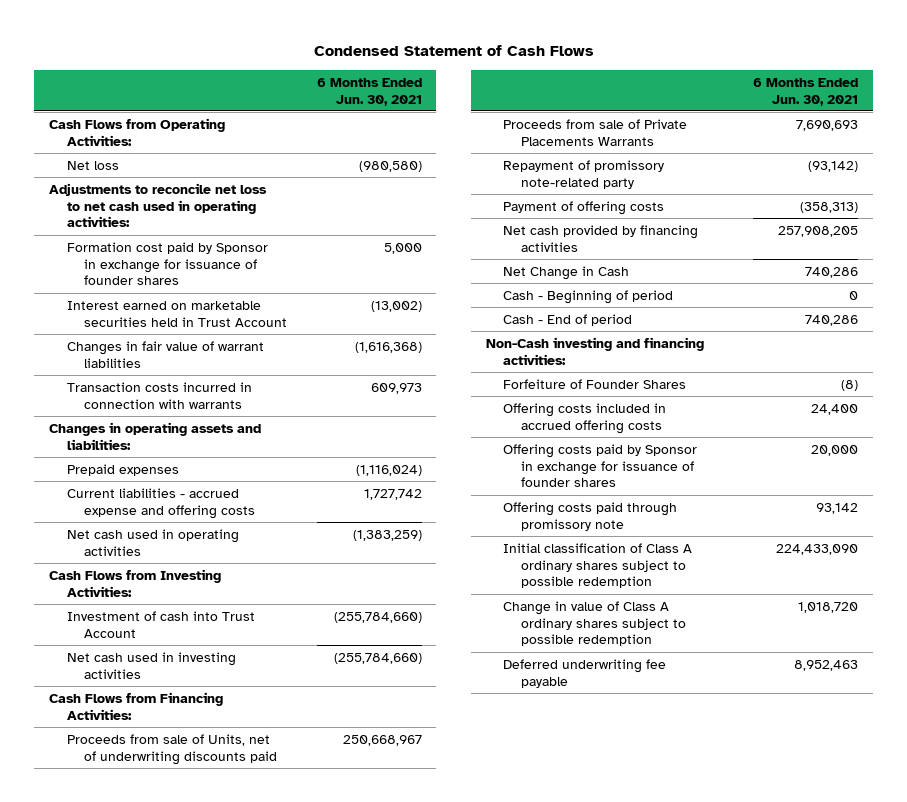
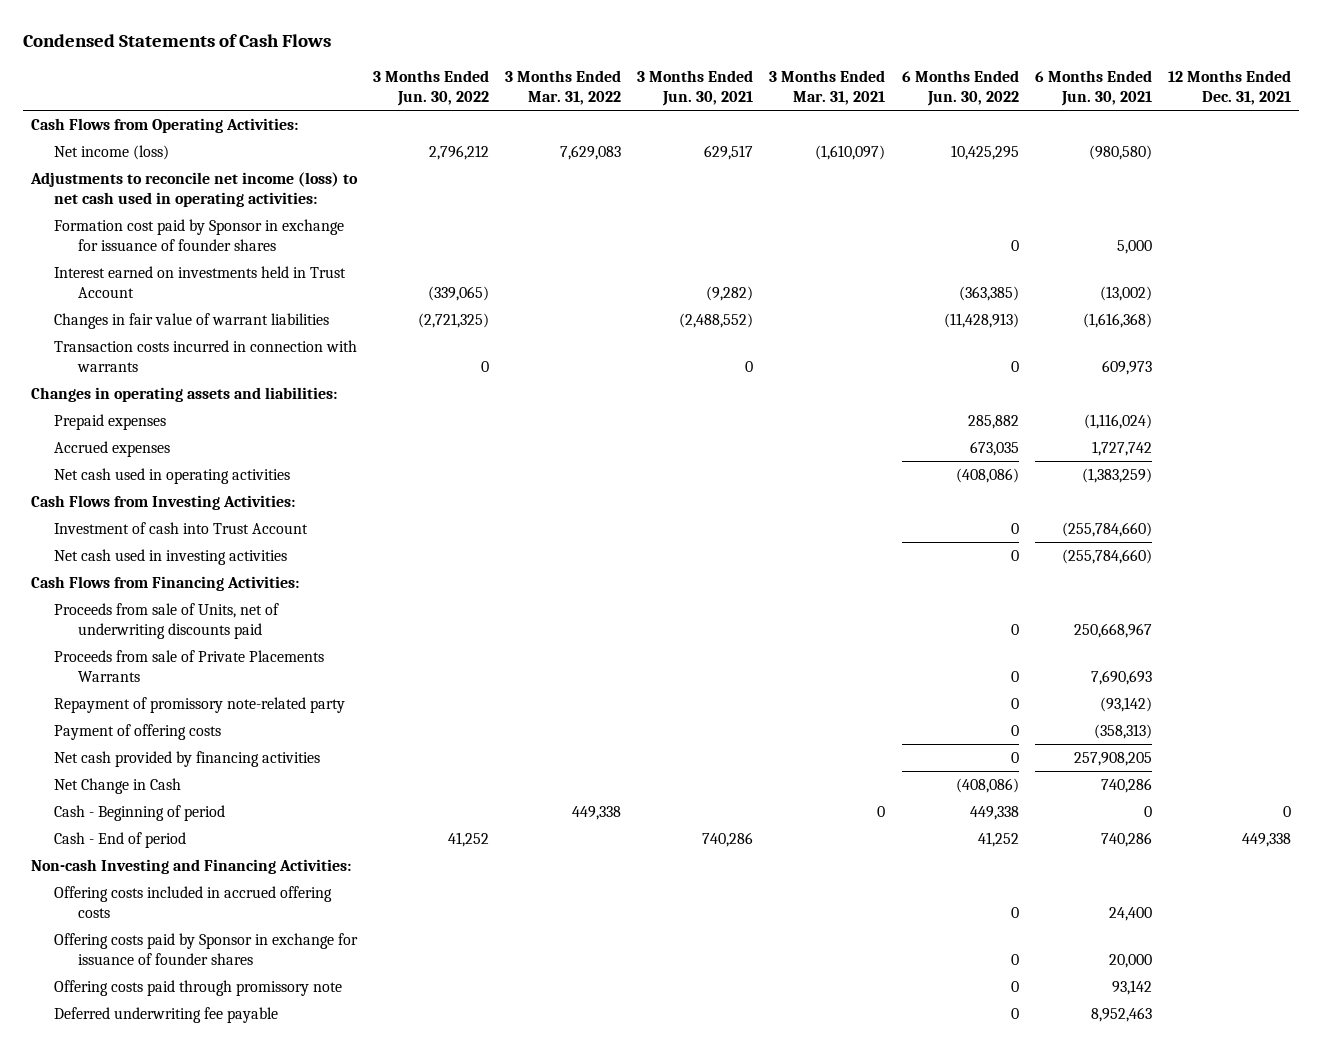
[313,45,594,57] Condensed Statement of Cash Flows -> [22,34,331,48] Condensed Statements of Cash Flows
none -> [373,70,490,107] 3 Months Ended Jun. 30, 2022
none -> [505,70,622,106] 3 Months Ended Mar. 31, 2022
none -> [637,70,754,107] 3 Months Ended Jun. 30, 2021
none -> [769,70,886,106] 3 Months Ended Mar. 31, 2021
none -> [901,70,1019,107] 6 Months Ended Jun. 30, 2022
none -> [1167,70,1291,106] 12 Months Ended Dec. 31, 2021
[66,160,119,170] Net loss -> [54,144,170,160] Net income (loss)
[49,182,268,228] Adjustments to reconcile net loss to net cash used in operating activities: -> [29,171,358,208] Adjustments to reconcile net income (loss) to net cash used in operating activities:
[66,300,288,327] Interest earned on marketable securities held in Trust Account -> [54,265,347,299] Interest earned on investments held in Trust Account
[66,487,256,519] Current liabilities - accrued expense and offering costs -> [54,440,171,457] Accrued expenses
[503,378,687,389] Forfeiture of Founder Shares -> none
[485,336,704,365] Non-Cash investing and financing activities: -> [30,858,351,874] Non-cash Investing and Financing Activities:
[503,542,693,589] Initial classification of Class A ordinary shares subject to possible redemption -> none
[503,600,686,647] Change in value of Class A ordinary shares subject to possible redemption -> none

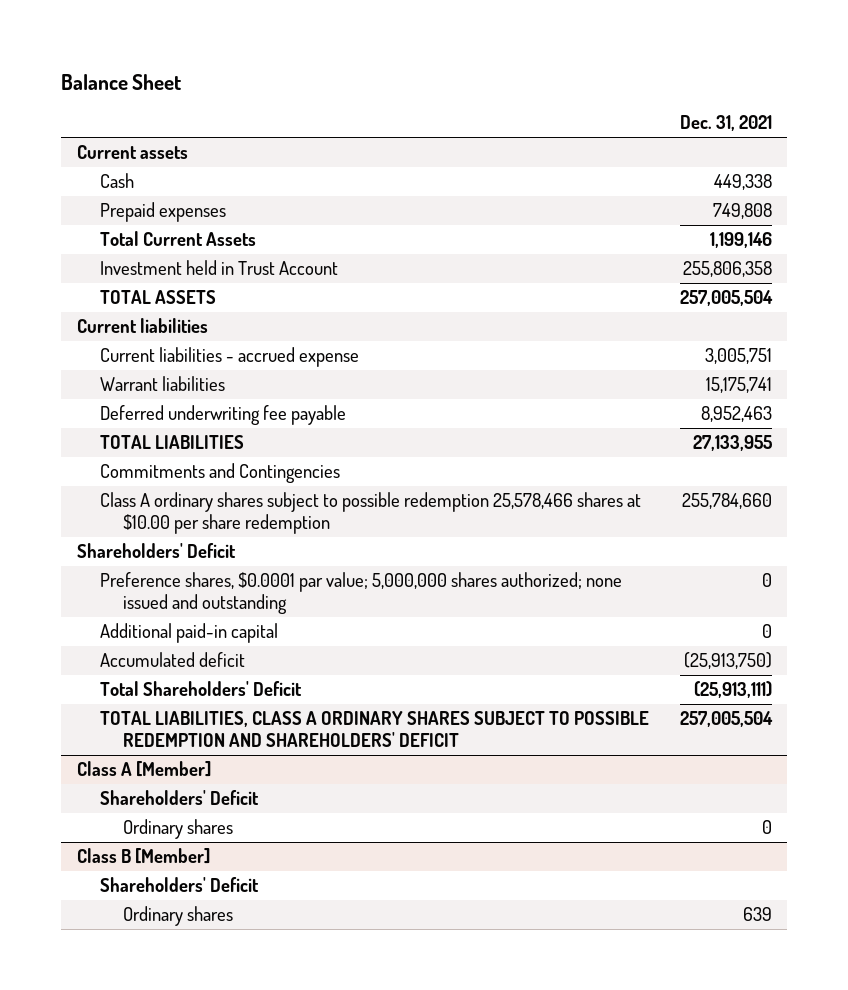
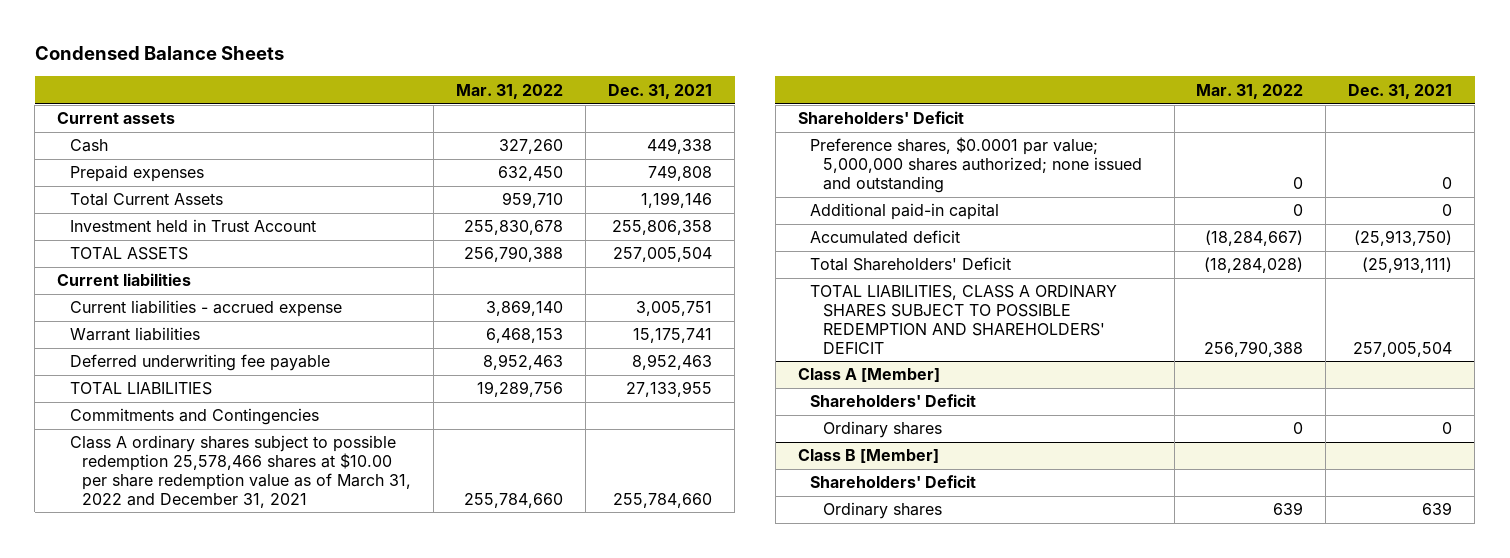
[61,73,182,90] Balance Sheet -> [34,46,284,61] Condensed Balance Sheets
none -> [456,83,564,99] Mar. 31, 2022
[99,492,641,534] Class A ordinary shares subject to possible redemption 25,578,466 shares at $10.00 per share redemption -> [69,435,412,508] Class A ordinary shares subject to possible redemption 25,578,466 shares at $10.00 per share redemption value as of March 31, 2022 and December 31, 2021

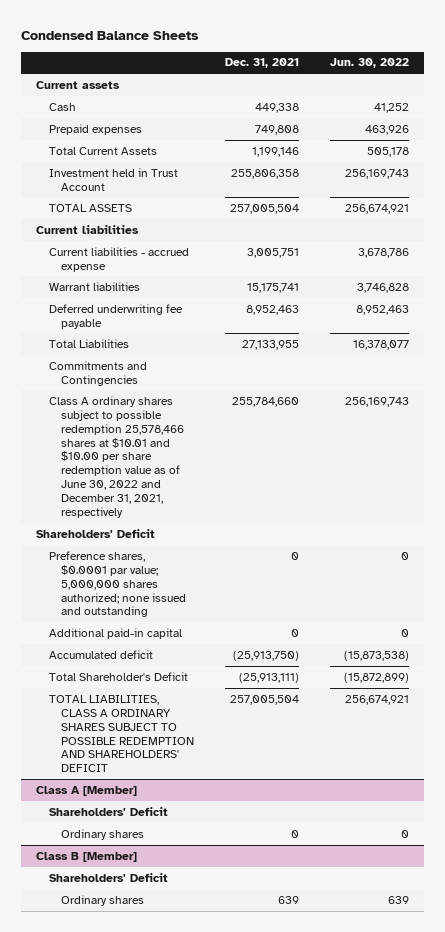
[456,83,564,99] Mar. 31, 2022 -> none
none -> [329,58,409,69] Jun. 30, 2022
[69,382,212,396] TOTAL LIABILITIES -> [48,338,129,348] Total Liabilities
[69,435,412,508] Class A ordinary shares subject to possible redemption 25,578,466 shares at $10.00 per share redemption value as of March 31, 2022 and December 31, 2021 -> [48,395,184,519] Class A ordinary shares subject to possible redemption 25,578,466 shares at $10.01 and $10.00 per share redemption value as of June 30, 2022 and December 31, 2021, respectively
[810,257,1012,272] Total Shareholders' Deficit -> [48,671,188,681] Total Shareholder's Deficit

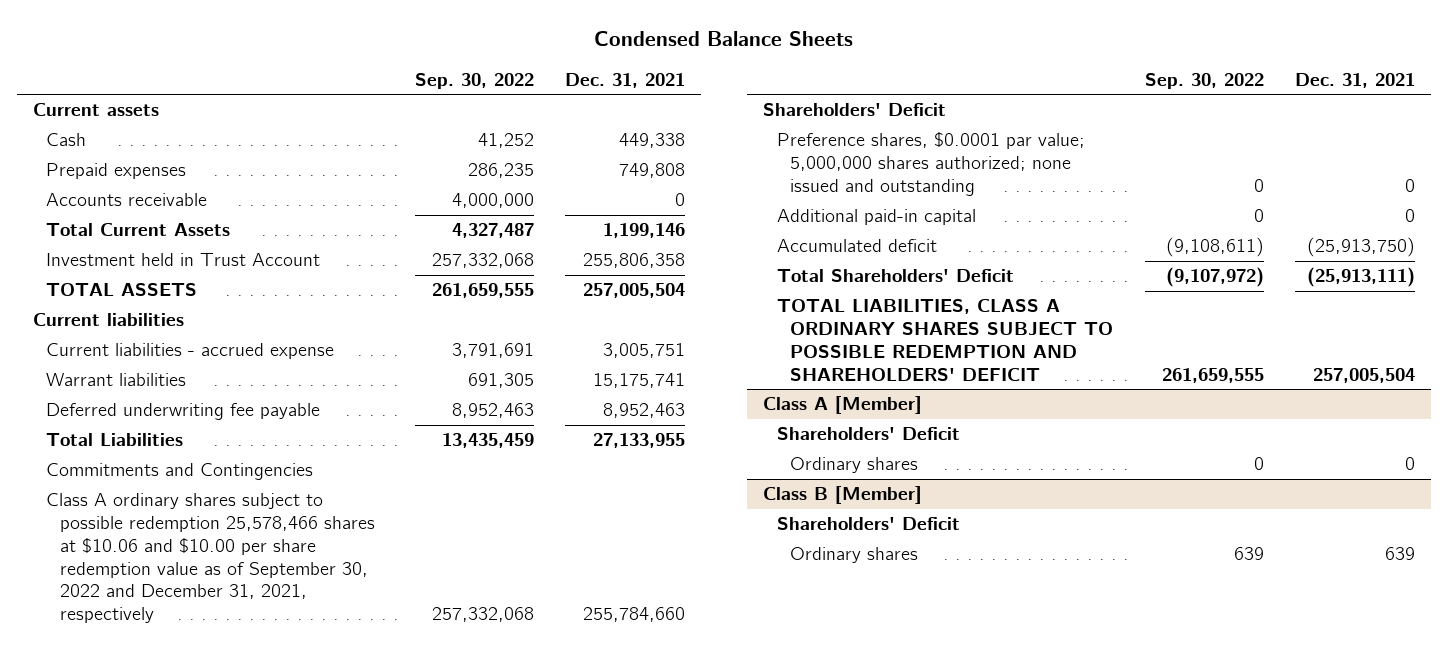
[329,58,409,69] Jun. 30, 2022 -> none
none -> [414,72,534,89] Sep. 30, 2022
none -> [46,193,208,207] Accounts receivable
[48,395,184,519] Class A ordinary shares subject to possible redemption 25,578,466 shares at $10.01 and $10.00 per share redemption value as of June 30, 2022 and December 31, 2021, respectively -> [46,493,375,623] Class A ordinary shares subject to possible redemption 25,578,466 shares at $10.06 and $10.00 per share redemption value as of September 30, 2022 and December 31, 2021, respectively
[48,671,188,681] Total Shareholder's Deficit -> [776,269,1014,283] Total Shareholders' Deficit

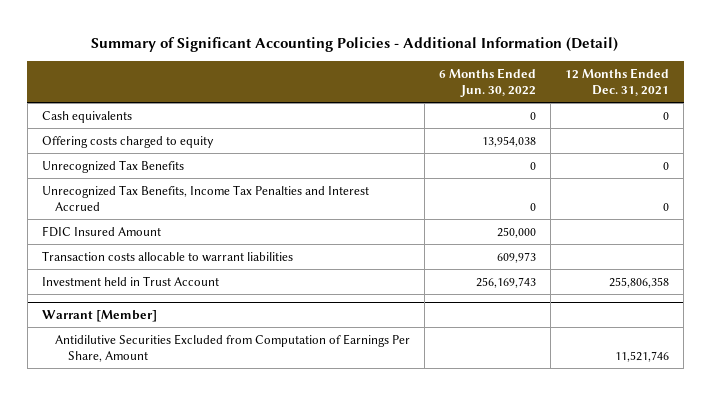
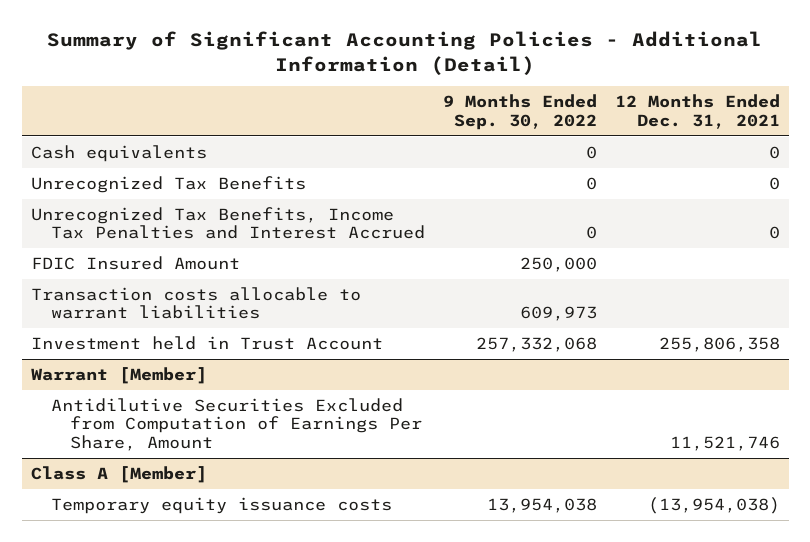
[439,67,537,97] 6 Months Ended Jun. 30, 2022 -> none
none -> [442,94,597,130] 9 Months Ended Sep. 30, 2022
[41,135,214,148] Offering costs charged to equity -> none
none -> [30,465,207,483] Class A [Member]
none -> [50,496,392,514] Temporary equity issuance costs

